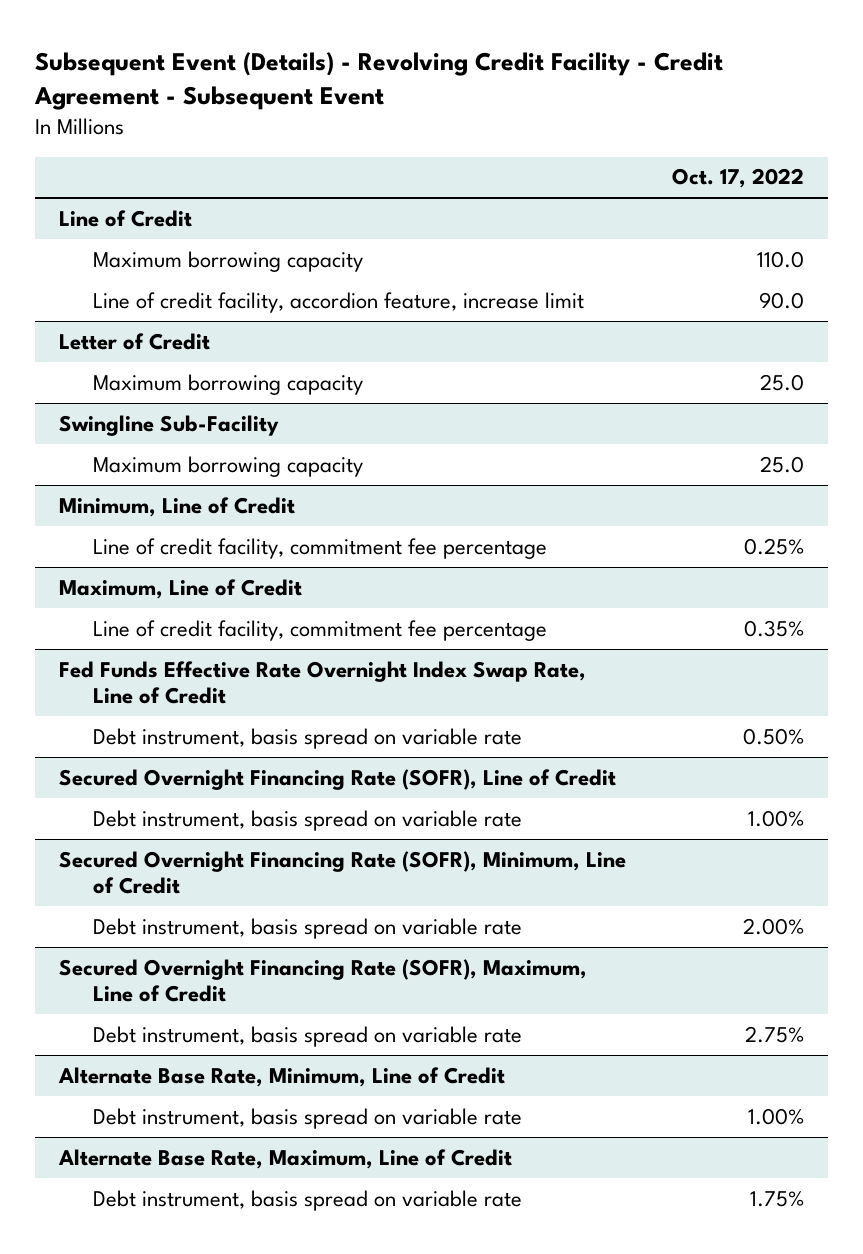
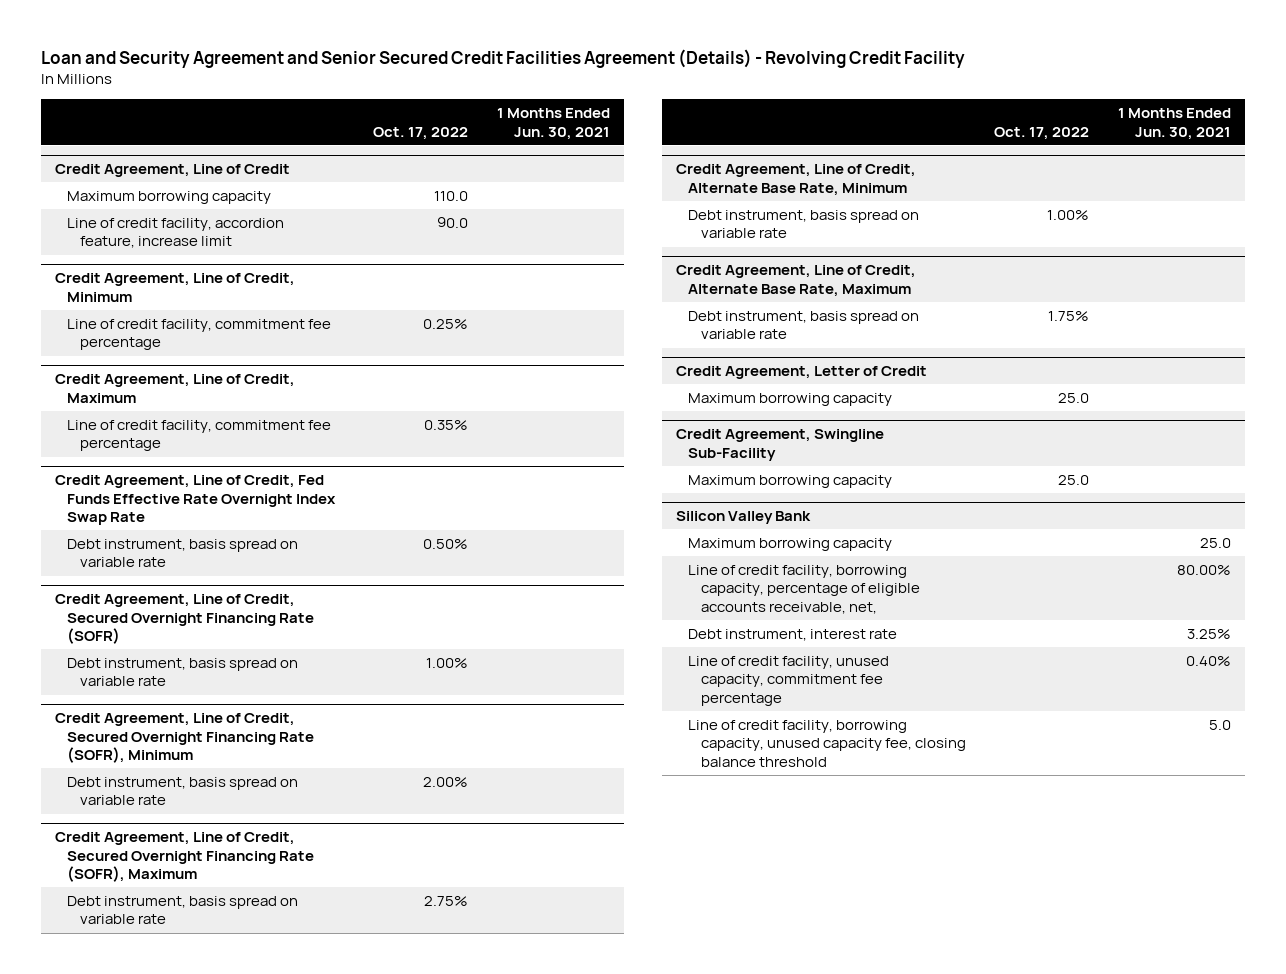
[34,51,724,111] Subsequent Event (Details) - Revolving Credit Facility - Credit Agreement - Subsequent Event -> [40,48,965,68] Loan and Security Agreement and Senior Secured Credit Facilities Agreement (Details) - Revolving Credit Facility
none -> [497,108,611,140] 1 Months Ended Jun. 30, 2021
[58,209,192,227] Line of Credit -> [54,164,290,178] Credit Agreement, Line of Credit
[58,332,210,350] Letter of Credit -> none
[93,373,364,395] Maximum borrowing capacity -> none
[58,414,279,436] Swingline Sub-Facility -> none
[93,455,364,477] Maximum borrowing capacity -> none
[58,496,295,517] Minimum, Line of Credit -> [54,273,295,302] Credit Agreement, Line of Credit, Minimum
[58,578,302,599] Maximum, Line of Credit -> [54,374,295,403] Credit Agreement, Line of Credit, Maximum
[58,660,586,705] Fed Funds Effective Rate Overnight Index Swap Rate, Line of Credit -> [54,475,337,526] Credit Agreement, Line of Credit, Fed Funds Effective Rate Overnight Index Swap Rate
[58,768,616,790] Secured Overnight Financing Rate (SOFR), Line of Credit -> [54,594,315,645] Credit Agreement, Line of Credit, Secured Overnight Financing Rate (SOFR)
[58,850,626,895] Secured Overnight Financing Rate (SOFR), Minimum, Line of Credit -> [54,713,315,764] Credit Agreement, Line of Credit, Secured Overnight Financing Rate (SOFR), Minimum
[58,958,587,1003] Secured Overnight Financing Rate (SOFR), Maximum, Line of Credit -> [54,832,315,883] Credit Agreement, Line of Credit, Secured Overnight Financing Rate (SOFR), Maximum
[57,1066,505,1087] Alternate Base Rate, Minimum, Line of Credit -> [676,164,917,196] Credit Agreement, Line of Credit, Alternate Base Rate, Minimum
[57,1148,512,1169] Alternate Base Rate, Maximum, Line of Credit -> [676,265,917,297] Credit Agreement, Line of Credit, Alternate Base Rate, Maximum
none -> [676,366,928,380] Credit Agreement, Letter of Credit
none -> [688,392,893,406] Maximum borrowing capacity
none -> [676,429,885,461] Credit Agreement, Swingline Sub-Facility
none -> [688,474,893,488] Maximum borrowing capacity
none -> [676,511,812,525] Silicon Valley Bank
none -> [688,537,893,551] Maximum borrowing capacity
none -> [688,564,920,614] Line of credit facility, borrowing capacity, percentage of eligible accounts receivable, net,
none -> [688,628,898,641] Debt instrument, interest rate
none -> [688,655,890,706] Line of credit facility, unused capacity, commitment fee percentage
none -> [688,719,966,767] Line of credit facility, borrowing capacity, unused capacity fee, closing balance threshold

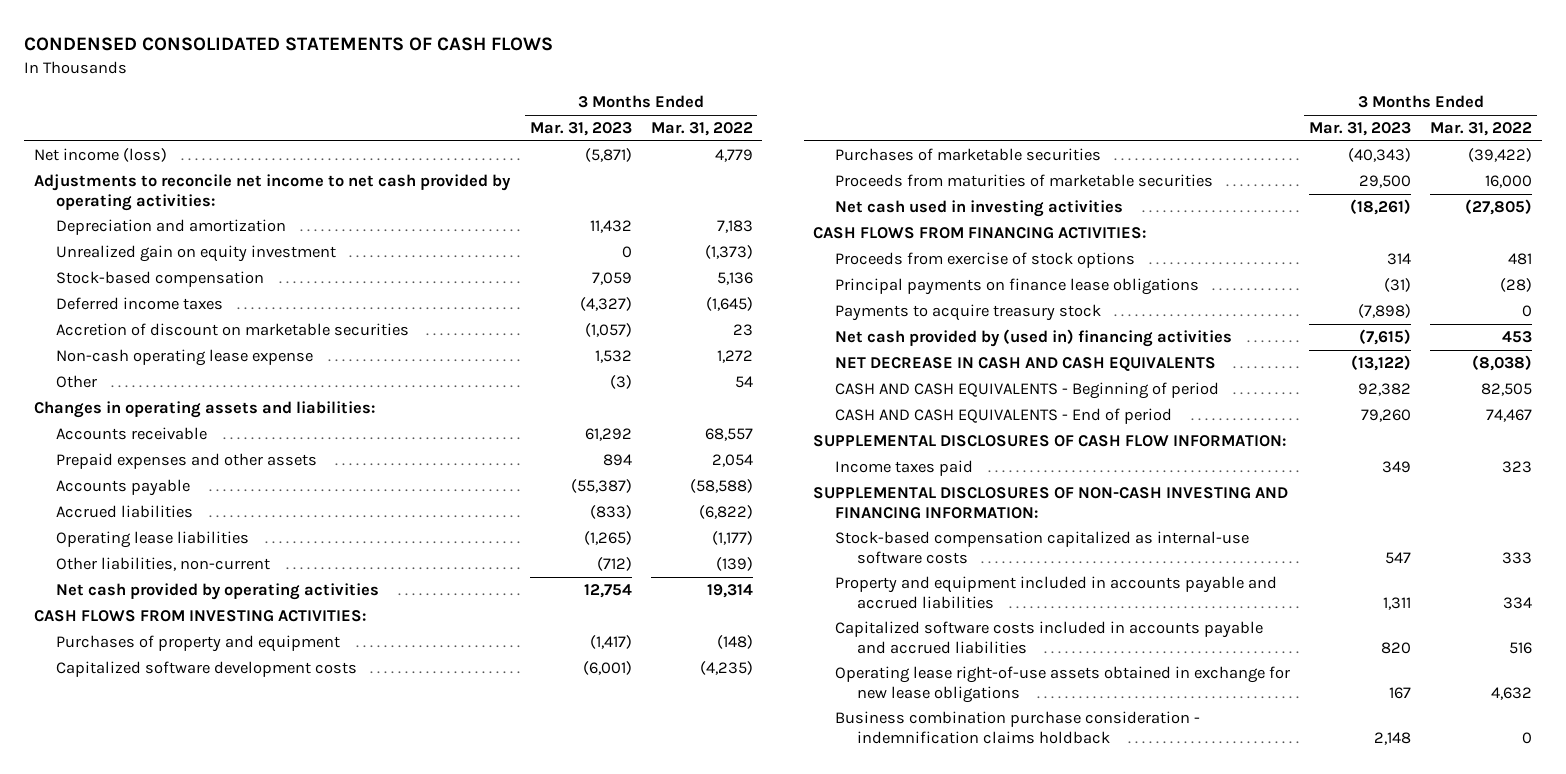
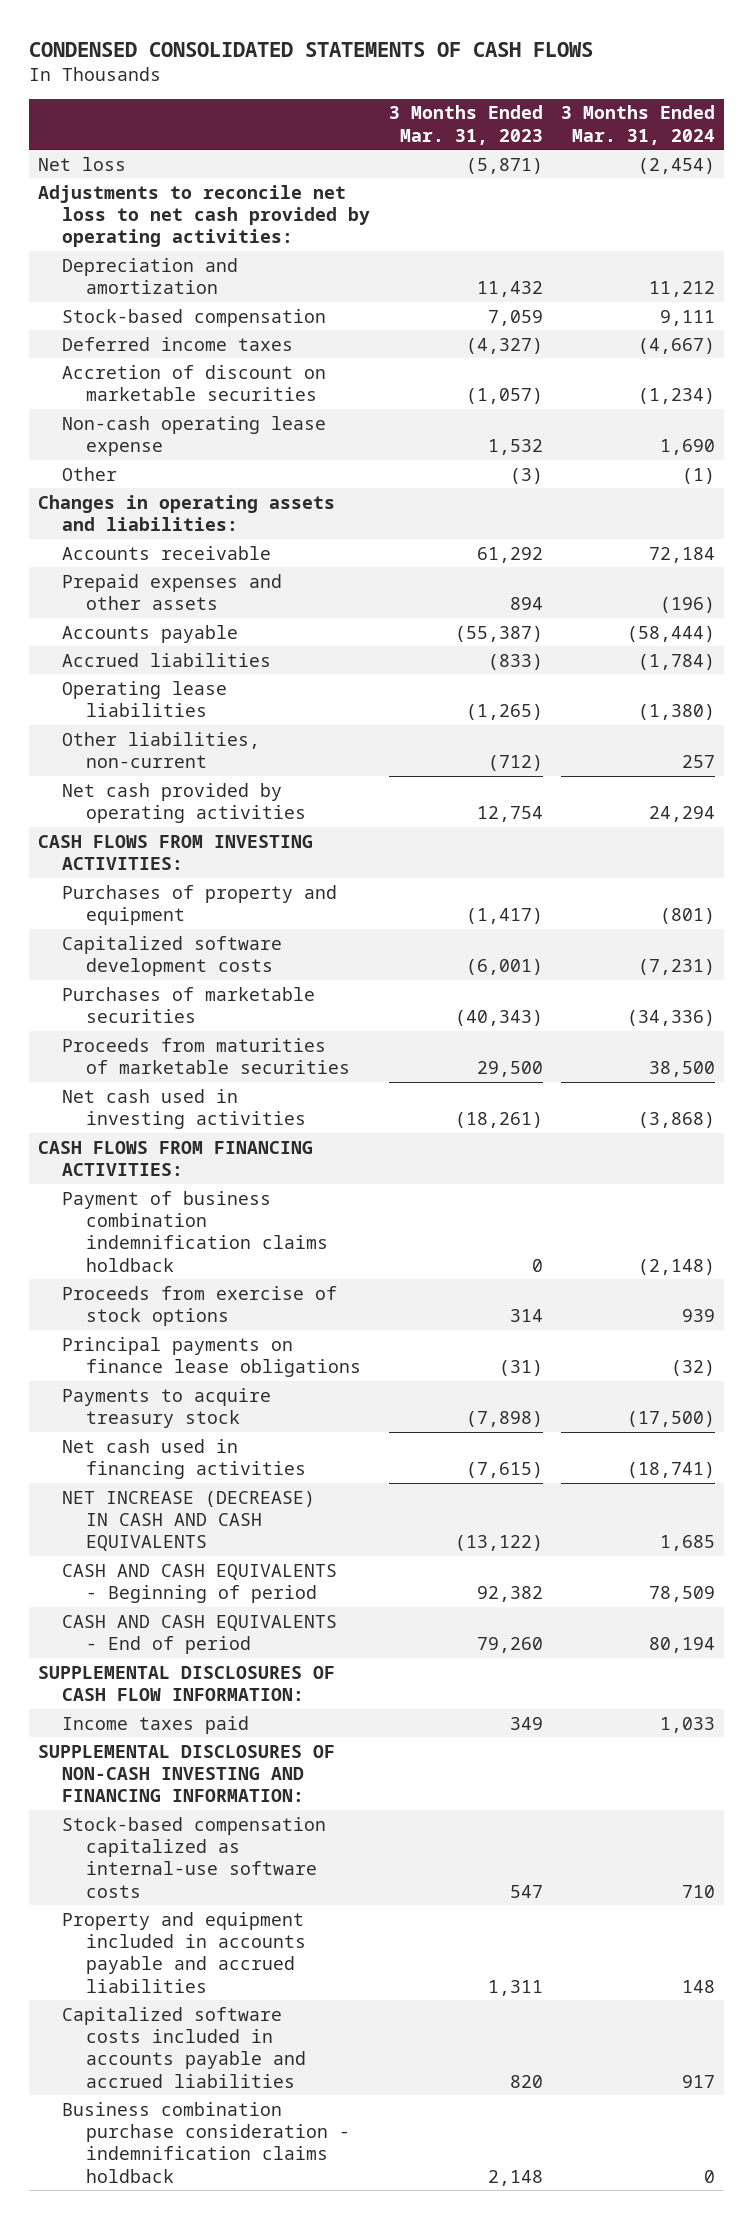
[650,122,753,137] Mar. 31, 2022 -> none
none -> [561,105,716,145] 3 Months Ended Mar. 31, 2024
[33,148,167,163] Net income (loss) -> [38,156,127,171] Net loss
[33,174,511,211] Adjustments to reconcile net income to net cash provided by operating activities: -> [38,184,371,248] Adjustments to reconcile net loss to net cash provided by operating activities:
[55,245,336,263] Unrealized gain on equity investment -> none
none -> [62,1190,328,1272] Payment of business combination indemnification claims holdback
[834,329,1232,348] Net cash provided by (used in) financing activities -> [62,1438,306,1479] Net cash used in financing activities
[834,357,1216,372] NET DECREASE IN CASH AND CASH EQUIVALENTS -> [62,1490,316,1552] NET INCREASE (DECREASE) IN CASH AND CASH EQUIVALENTS
[834,666,1290,703] Operating lease right-of-use assets obtained in exchange for new lease obligations -> none

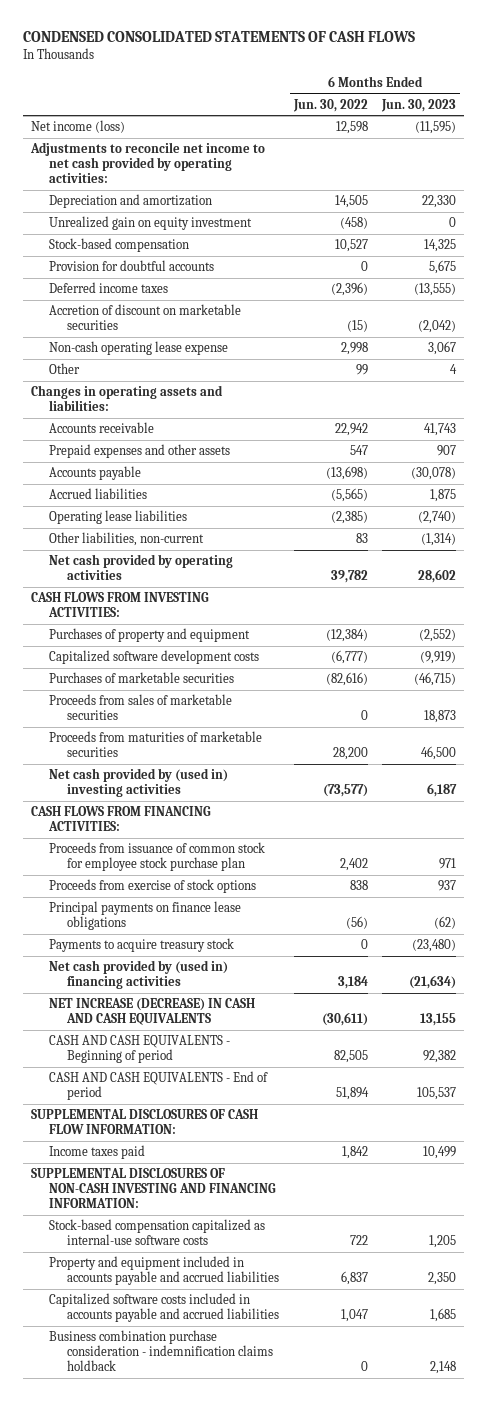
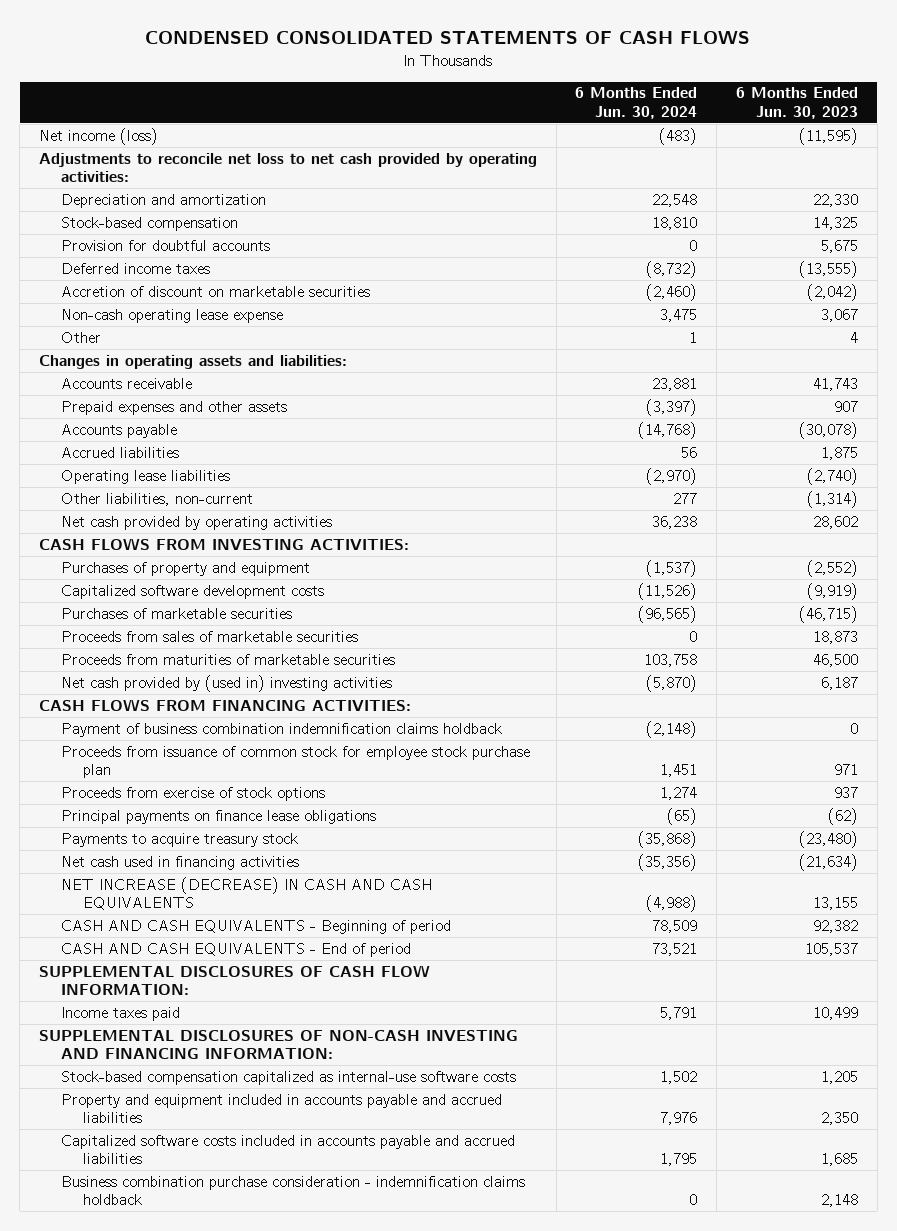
[292,98,368,112] Jun. 30, 2022 -> none
none -> [575,87,698,119] 6 Months Ended Jun. 30, 2024
[29,142,265,184] Adjustments to reconcile net income to net cash provided by operating activities: -> [38,152,537,183] Adjustments to reconcile net loss to net cash provided by operating activities:
[48,216,252,231] Unrealized gain on equity investment -> none
none -> [60,722,502,737] Payment of business combination indemnification claims holdback
[48,960,228,990] Net cash provided by (used in) financing activities -> [60,855,299,870] Net cash used in financing activities

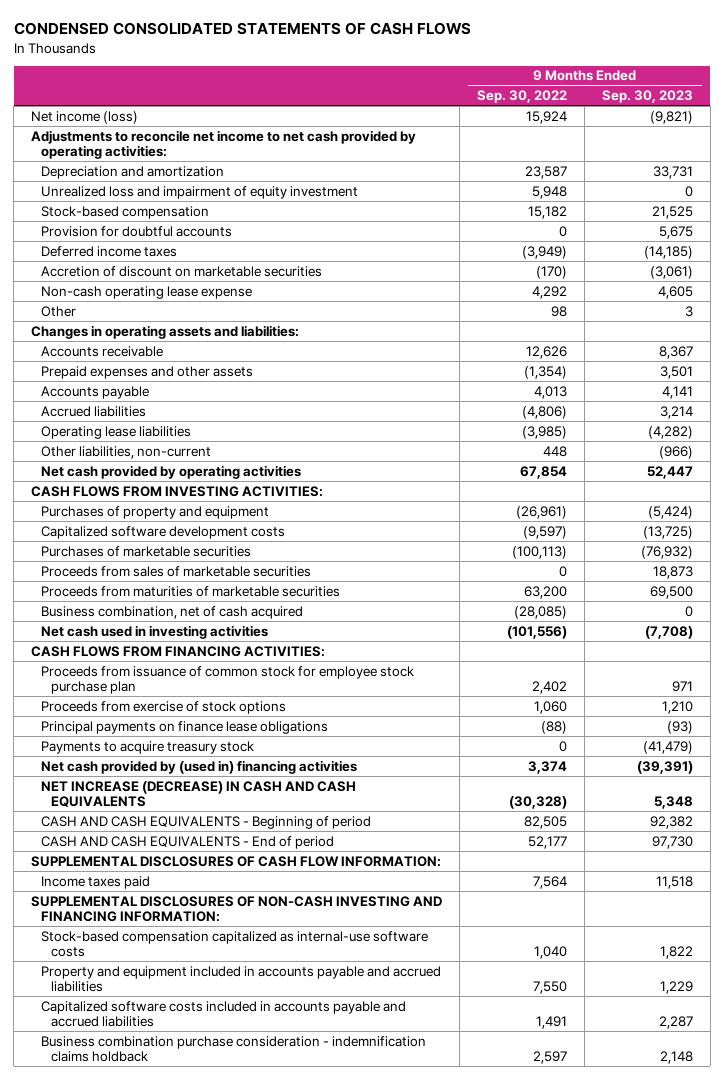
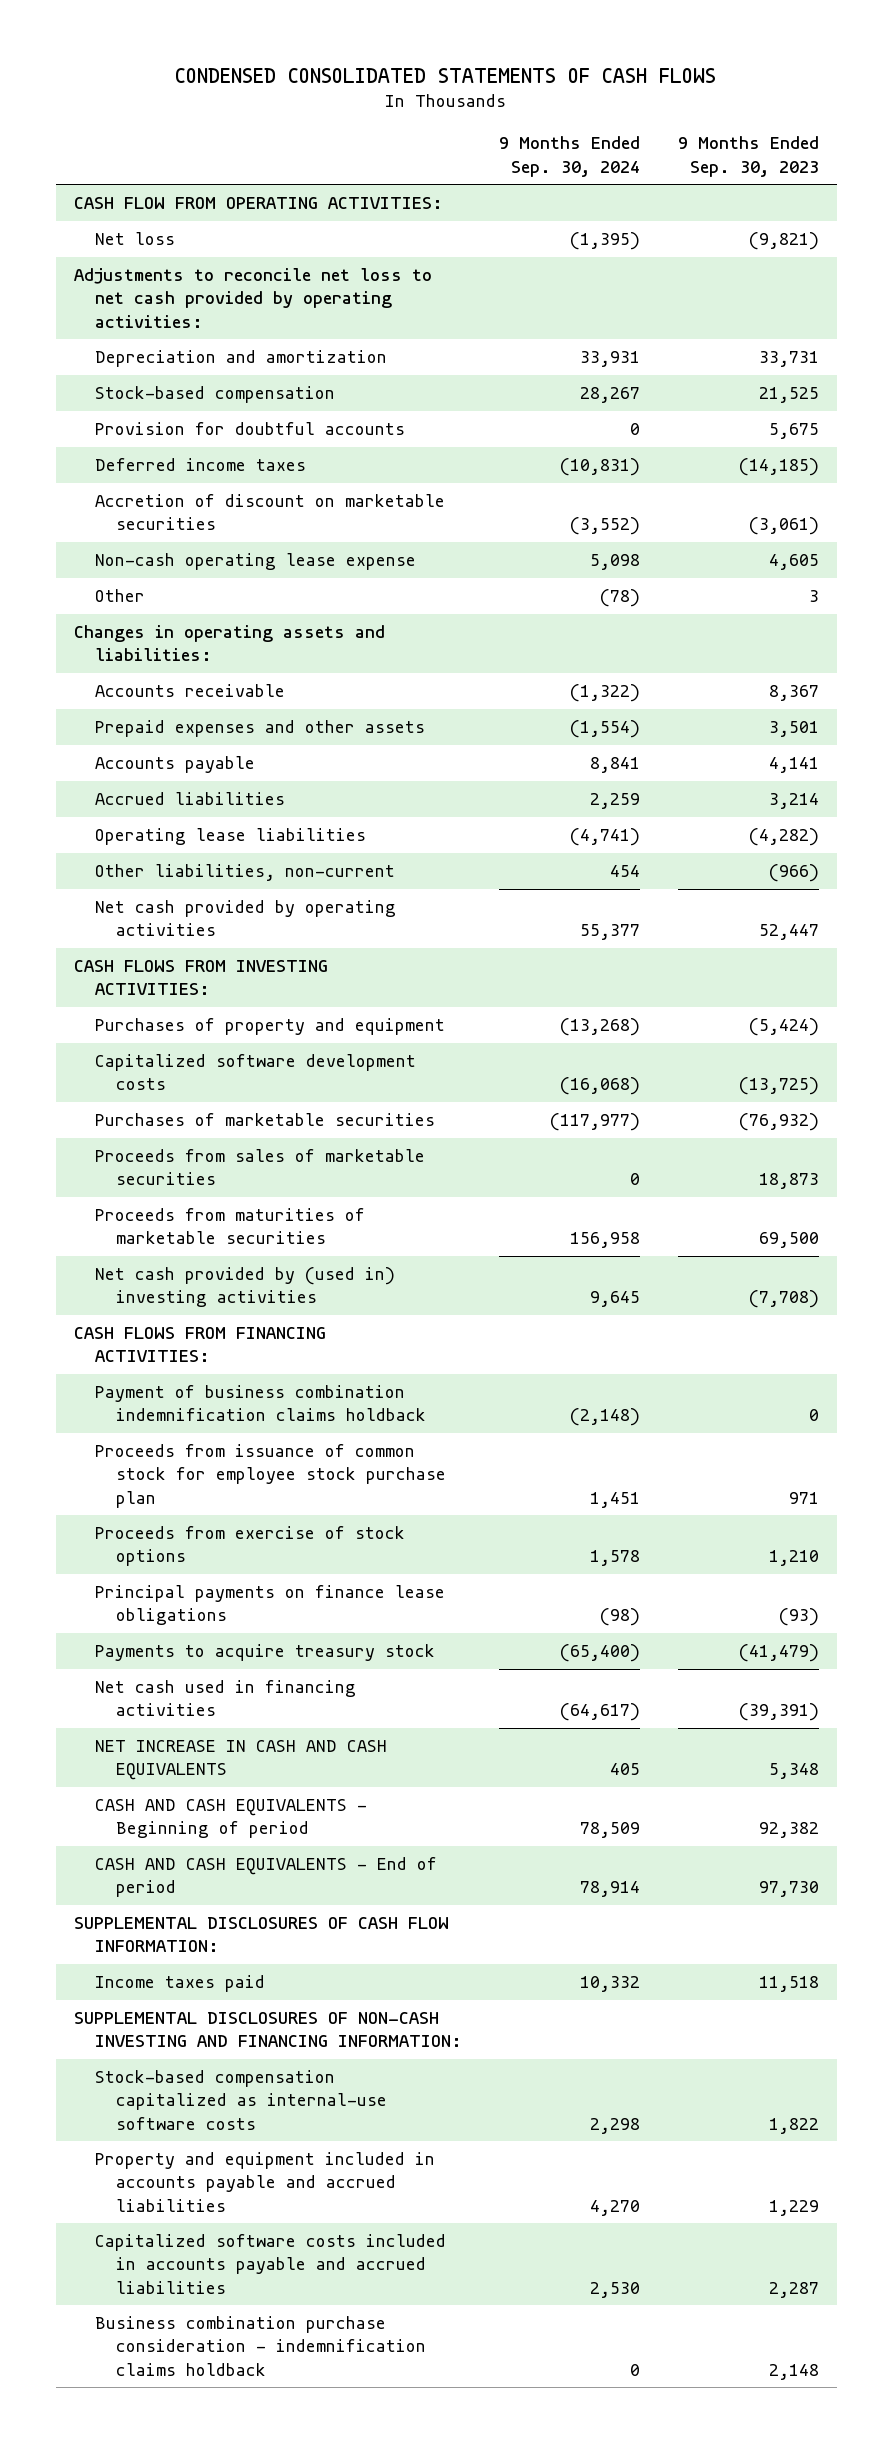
[476,90,567,104] Sep. 30, 2022 -> none
none -> [499,136,641,177] 9 Months Ended Sep. 30, 2024
none -> [74,197,444,210] CASH FLOW FROM OPERATING ACTIVITIES:
[31,110,139,124] Net income (loss) -> [95,232,176,246] Net loss
[31,129,417,160] Adjustments to reconcile net income to net cash provided by operating activities: -> [74,268,433,328] Adjustments to reconcile net loss to net cash provided by operating activities:
[41,185,359,199] Unrealized loss and impairment of equity investment -> none
[41,605,304,619] Business combination, net of cash acquired -> none
[41,624,269,639] Net cash used in investing activities -> [95,1267,396,1308] Net cash provided by (used in) investing activities
none -> [95,1385,427,1422] Payment of business combination indemnification claims holdback
[41,759,358,774] Net cash provided by (used in) financing activities -> [95,1680,357,1717] Net cash used in financing activities
[41,780,357,808] NET INCREASE (DECREASE) IN CASH AND CASH EQUIVALENTS -> [95,1740,388,1781] NET INCREASE IN CASH AND CASH EQUIVALENTS

